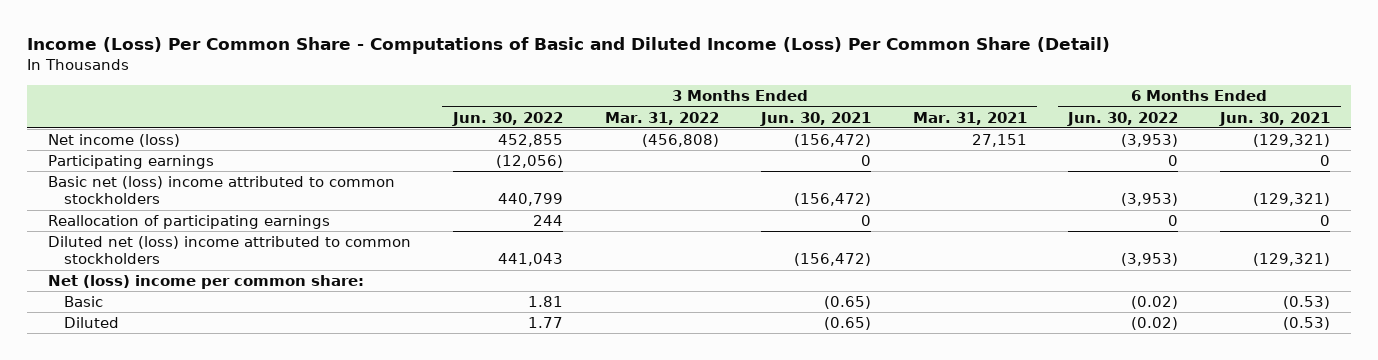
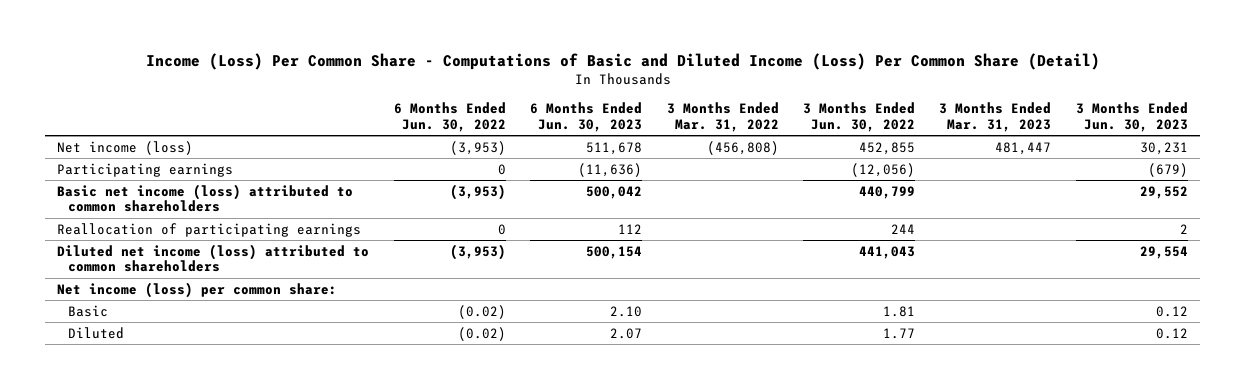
[759,111,871,126] Jun. 30, 2021 -> none
[912,111,1027,125] Mar. 31, 2021 -> none
[1219,111,1331,126] Jun. 30, 2021 -> none
none -> [530,102,643,132] 6 Months Ended Jun. 30, 2023
none -> [939,102,1052,132] 3 Months Ended Mar. 31, 2023
none -> [1075,102,1188,132] 3 Months Ended Jun. 30, 2023
[48,176,396,205] Basic net (loss) income attributed to common stockholders -> [57,183,354,213] Basic net income (loss) attributed to common shareholders
[48,236,412,265] Diluted net (loss) income attributed to common stockholders -> [57,243,370,273] Diluted net income (loss) attributed to common shareholders
[48,275,365,290] Net (loss) income per common share: -> [57,281,338,298] Net income (loss) per common share:

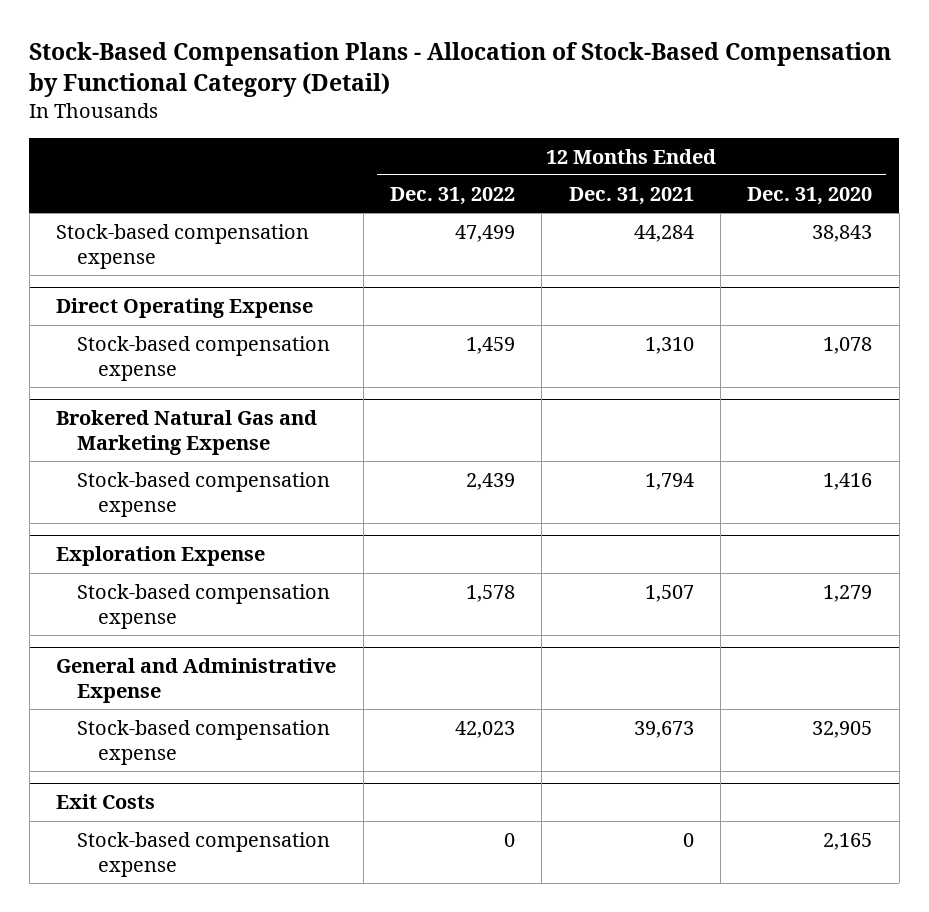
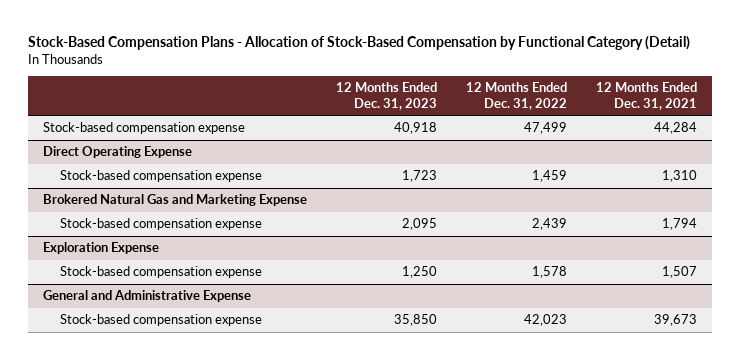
[747,186,873,205] Dec. 31, 2020 -> none
none -> [335,82,437,110] 12 Months Ended Dec. 31, 2023
[56,794,156,810] Exit Costs -> none
[77,831,331,877] Stock-based compensation expense -> none

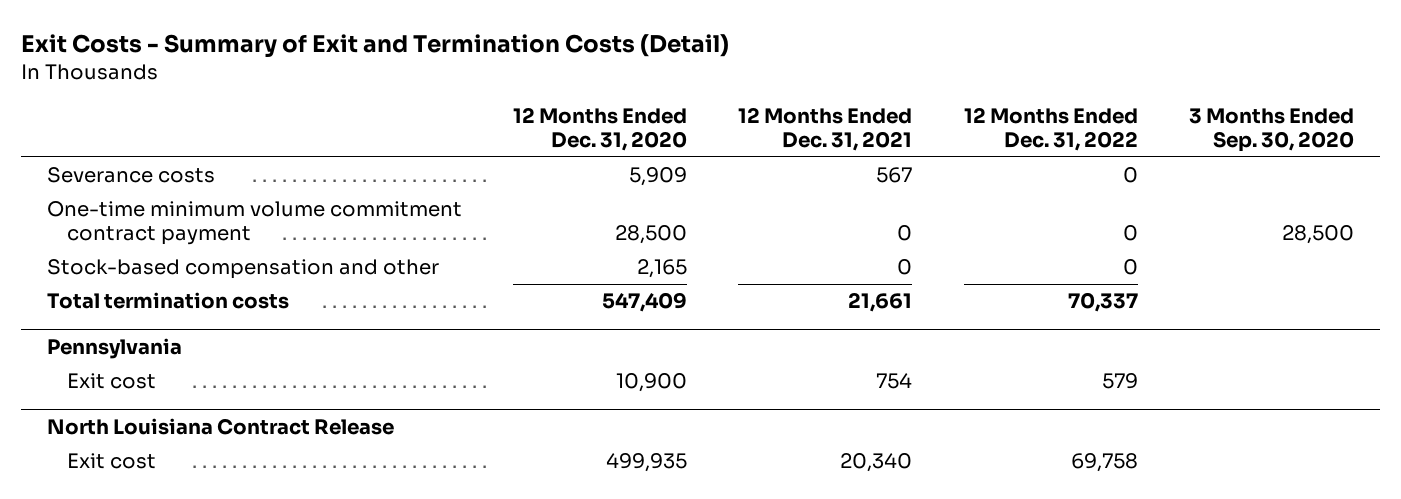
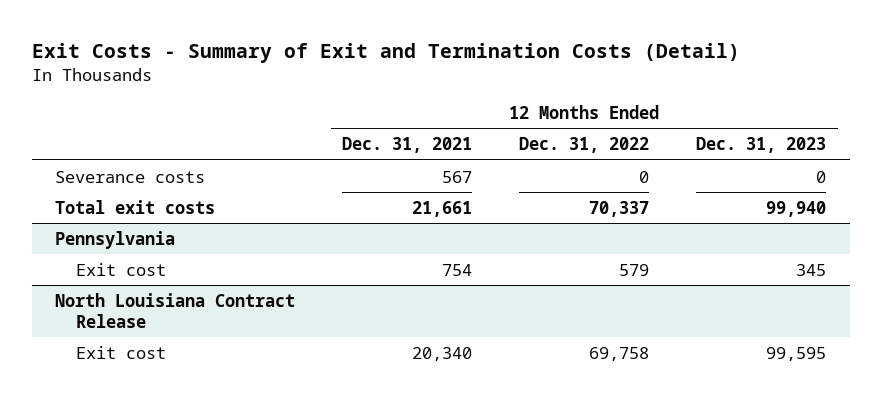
[512,107,687,152] 12 Months Ended Dec. 31, 2020 -> none
[1189,108,1355,153] 3 Months Ended Sep. 30, 2020 -> none
none -> [696,137,827,154] Dec. 31, 2023
[46,201,462,246] One-time minimum volume commitment contract payment -> none
[46,259,439,280] Stock-based compensation and other -> none
[46,292,289,310] Total termination costs -> [55,199,216,214] Total exit costs

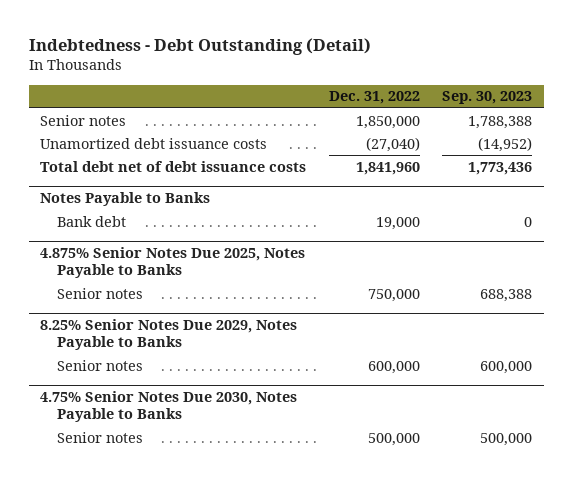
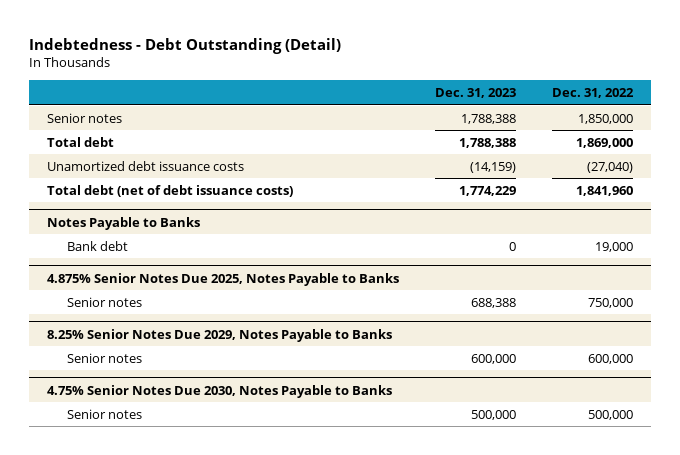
[442,91,533,105] Sep. 30, 2023 -> none
none -> [434,88,516,99] Dec. 31, 2023
none -> [46,136,114,147] Total debt
[39,160,306,172] Total debt net of debt issuance costs -> [46,184,293,197] Total debt (net of debt issuance costs)

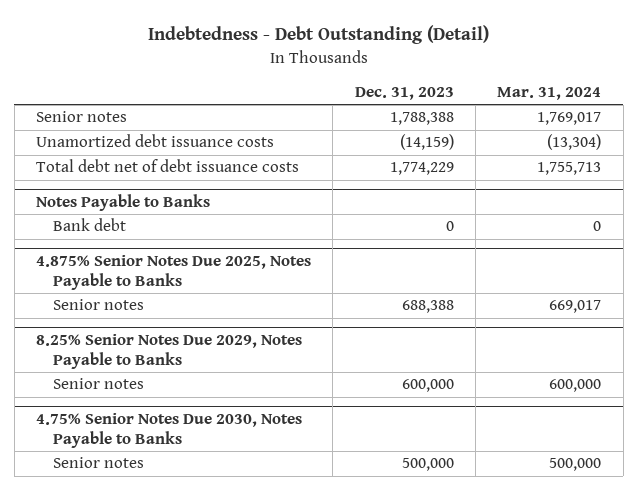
[551,88,634,99] Dec. 31, 2022 -> none
none -> [497,87,602,101] Mar. 31, 2024
[46,136,114,147] Total debt -> none
[46,184,293,197] Total debt (net of debt issuance costs) -> [36,159,300,173] Total debt net of debt issuance costs

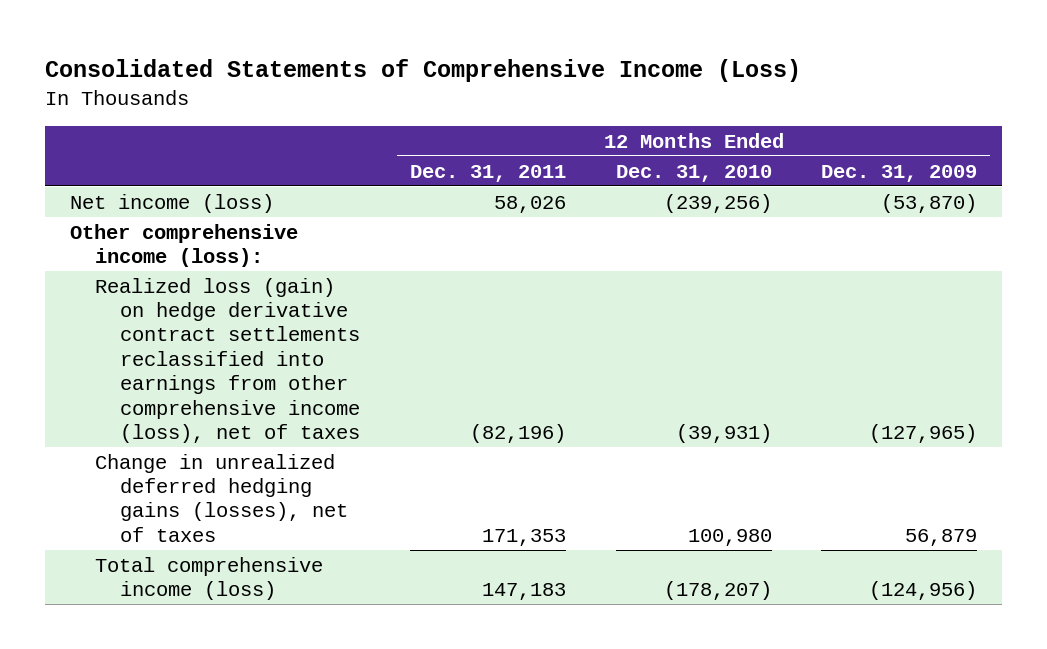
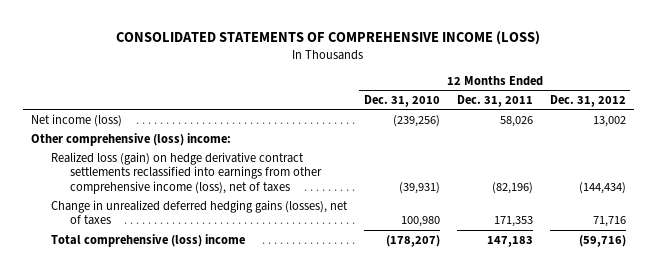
[45,59,802,83] Consolidated Statements of Comprehensive Income (Loss) -> [116,31,541,46] CONSOLIDATED STATEMENTS OF COMPREHENSIVE INCOME (LOSS)
[821,164,978,182] Dec. 31, 2009 -> none
none -> [549,94,626,107] Dec. 31, 2012
[70,223,299,268] Other comprehensive income (loss): -> [31,132,232,146] Other comprehensive (loss) income:
[95,556,324,601] Total comprehensive income (loss) -> [50,233,245,247] Total comprehensive (loss) income

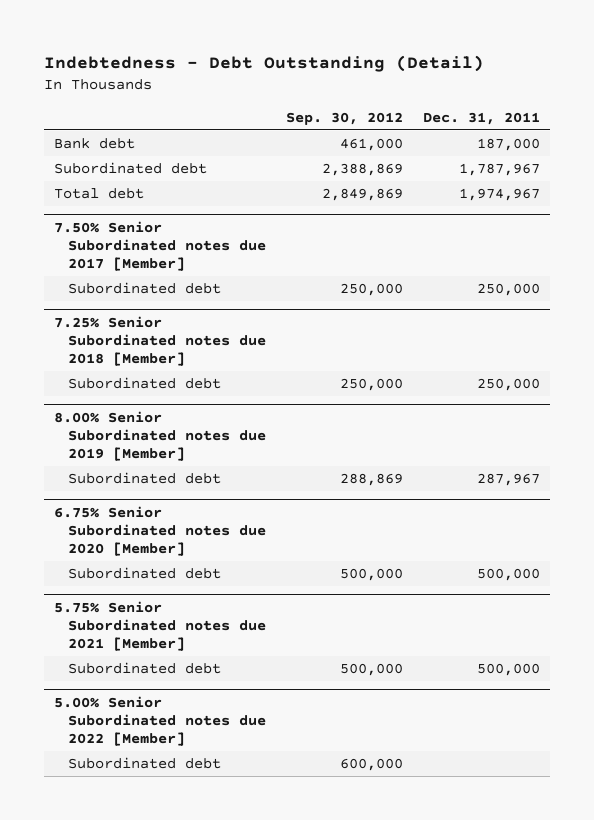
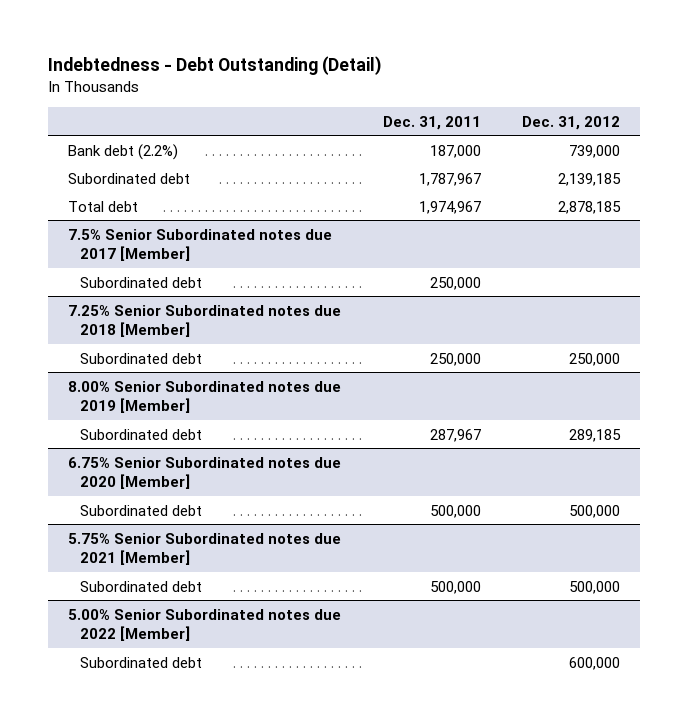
[285,111,403,125] Sep. 30, 2012 -> none
none -> [521,115,620,130] Dec. 31, 2012
[54,137,136,149] Bank debt -> [68,143,179,160] Bank debt (2.2%)
[54,220,266,271] 7.50% Senior Subordinated notes due 2017 [Member] -> [68,228,333,262] 7.5% Senior Subordinated notes due 2017 [Member]

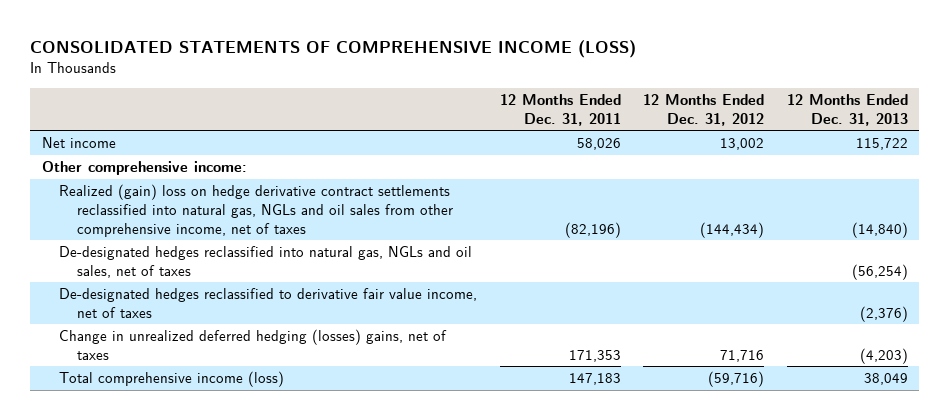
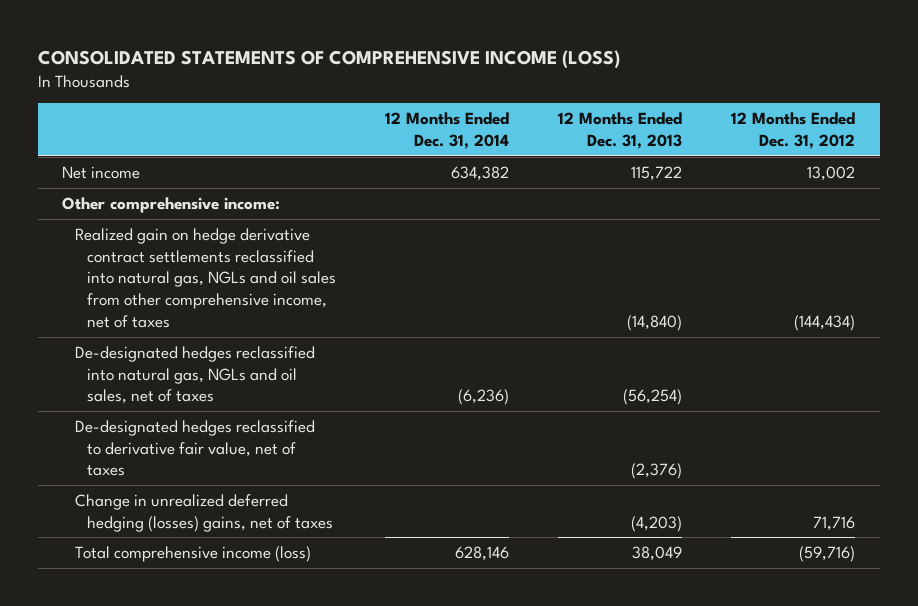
[499,93,621,126] 12 Months Ended Dec. 31, 2011 -> none
none -> [384,112,509,150] 12 Months Ended Dec. 31, 2014
[59,183,453,237] Realized (gain) loss on hedge derivative contract settlements reclassified into natural gas, NGLs and oil sales from other comprehensive income, net of taxes -> [74,227,336,329] Realized gain on hedge derivative contract settlements reclassified into natural gas, NGLs and oil sales from other comprehensive income, net of taxes
[59,287,478,318] De-designated hedges reclassified to derivative fair value income, net of taxes -> [74,419,315,477] De-designated hedges reclassified to derivative fair value, net of taxes

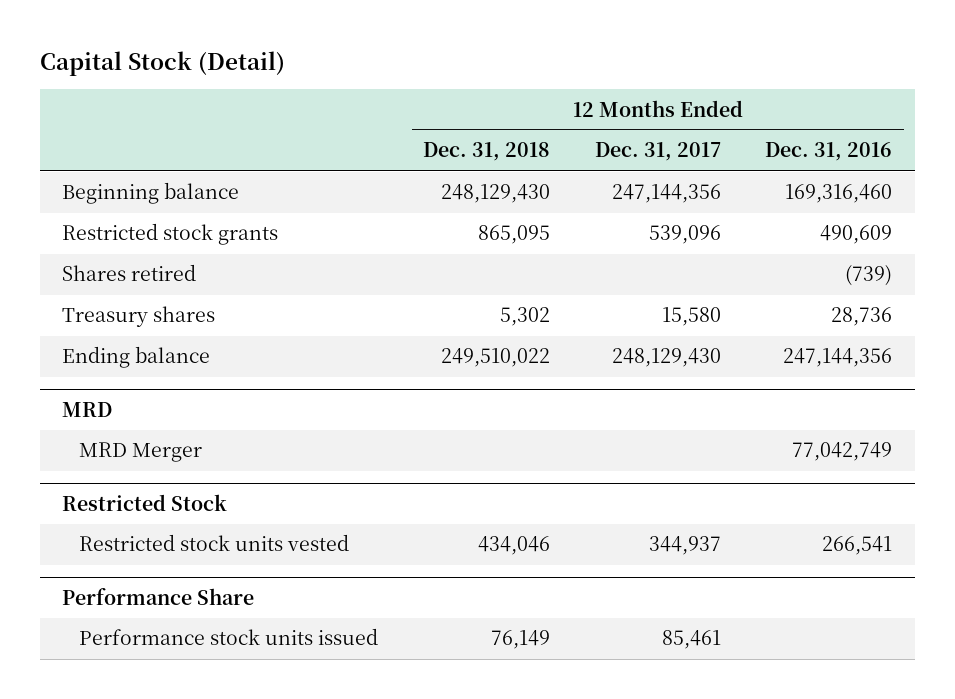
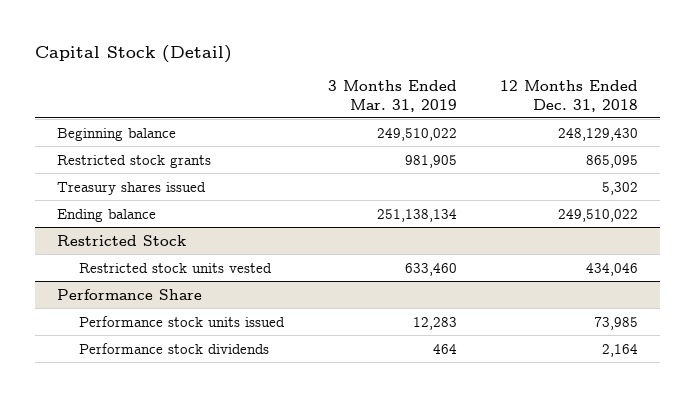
[594,142,721,162] Dec. 31, 2017 -> none
[765,142,893,162] Dec. 31, 2016 -> none
none -> [327,79,457,112] 3 Months Ended Mar. 31, 2019
[62,264,197,282] Shares retired -> none
[62,306,216,328] Treasury shares -> [56,181,206,195] Treasury shares issued
[62,401,113,417] MRD -> none
[78,442,202,463] MRD Merger -> none
[490,630,550,650] 76,149 -> [594,316,639,330] 73,985
none -> [78,342,269,354] Performance stock dividends

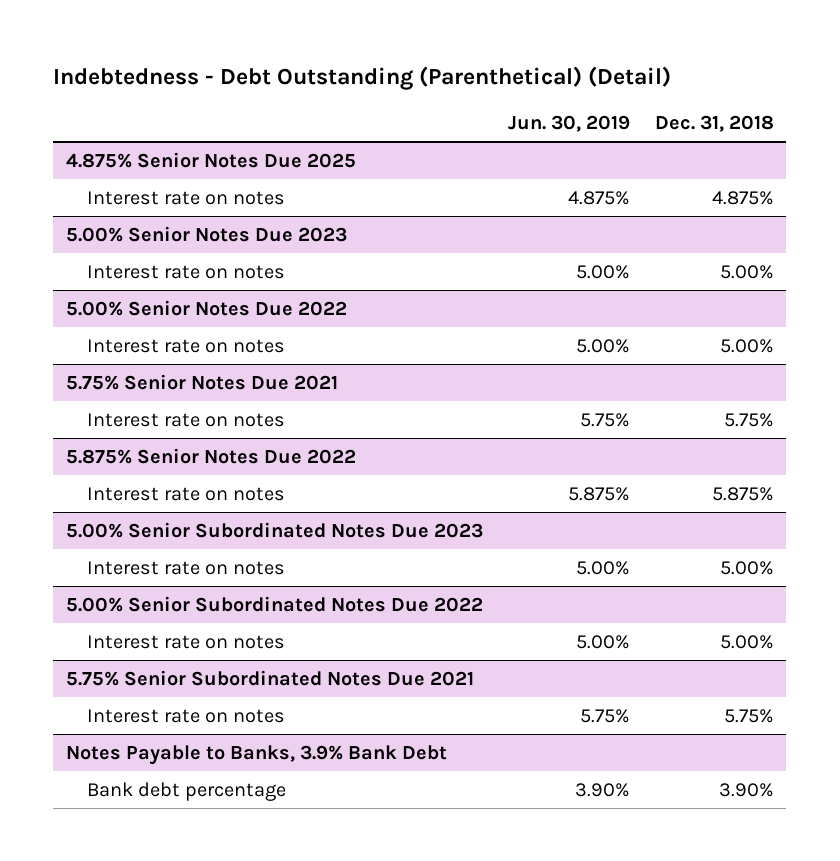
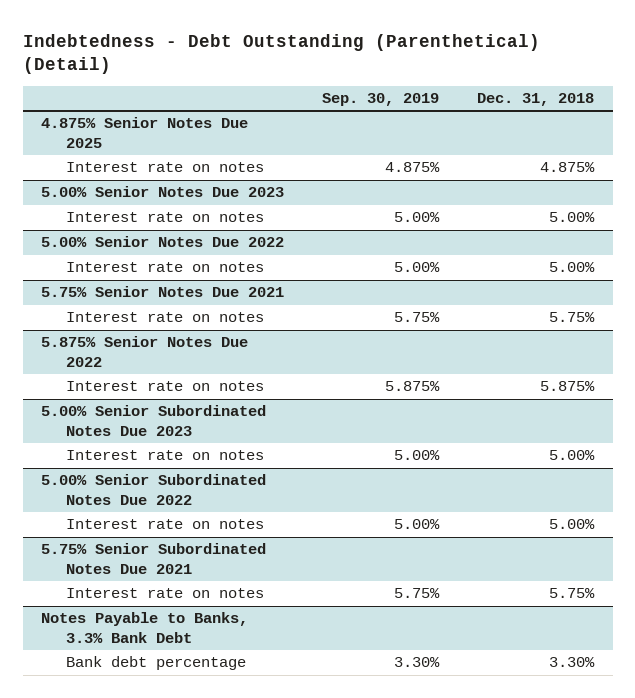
[507,114,630,132] Jun. 30, 2019 -> none
none -> [322,93,440,107] Sep. 30, 2019
[65,744,447,765] Notes Payable to Banks, 3.9% Bank Debt -> [41,612,249,643] Notes Payable to Banks, 3.3% Bank Debt
[718,782,774,797] 3.90% -> [548,657,595,668] 3.30%

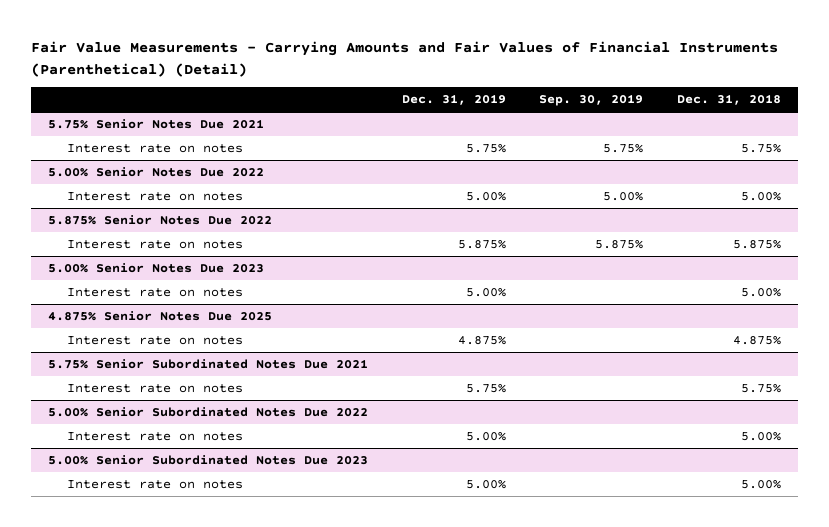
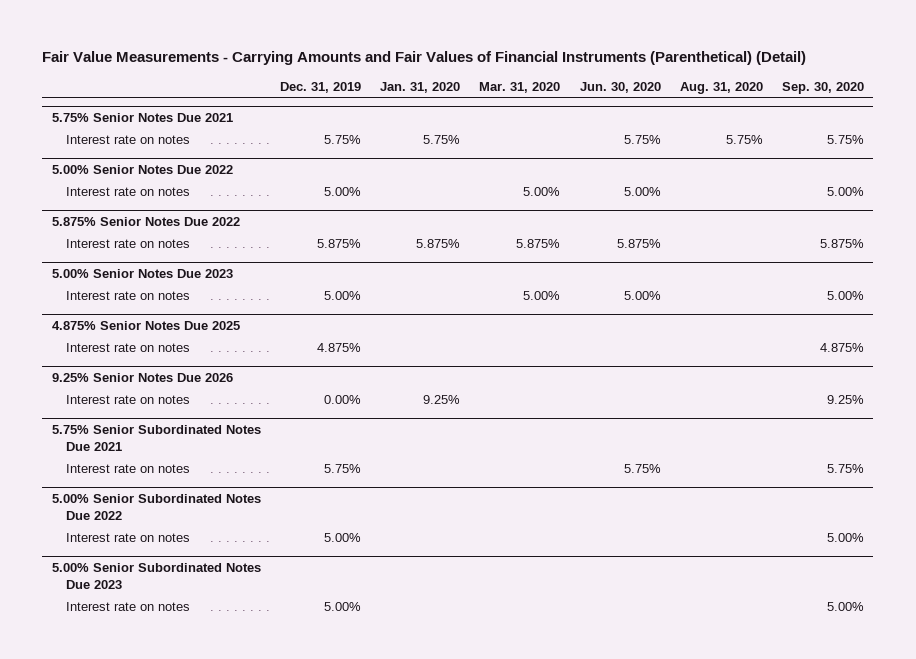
[539,94,644,107] Sep. 30, 2019 -> none
[676,94,781,106] Dec. 31, 2018 -> none
none -> [380,81,461,93] Jan. 31, 2020
none -> [479,81,561,93] Mar. 31, 2020
none -> [579,81,661,93] Jun. 30, 2020
none -> [679,81,763,94] Aug. 31, 2020
none -> [781,81,864,94] Sep. 30, 2020
none -> [51,372,233,382] 9.25% Senior Notes Due 2026
none -> [65,394,190,404] Interest rate on notes

